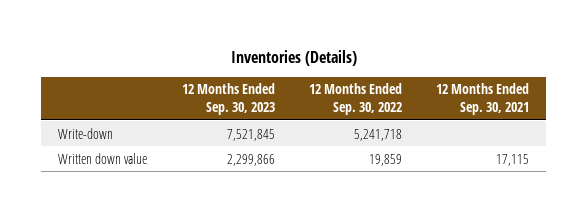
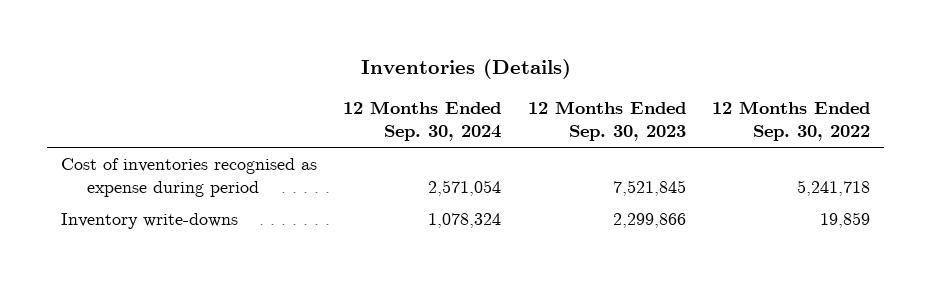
[436,83,530,115] 12 Months Ended Sep. 30, 2021 -> none
none -> [343,101,502,141] 12 Months Ended Sep. 30, 2024
[58,127,114,139] Write-down -> [60,158,317,197] Cost of inventories recognised as expense during period
[58,152,148,164] Written down value -> [60,213,238,230] Inventory write-downs

